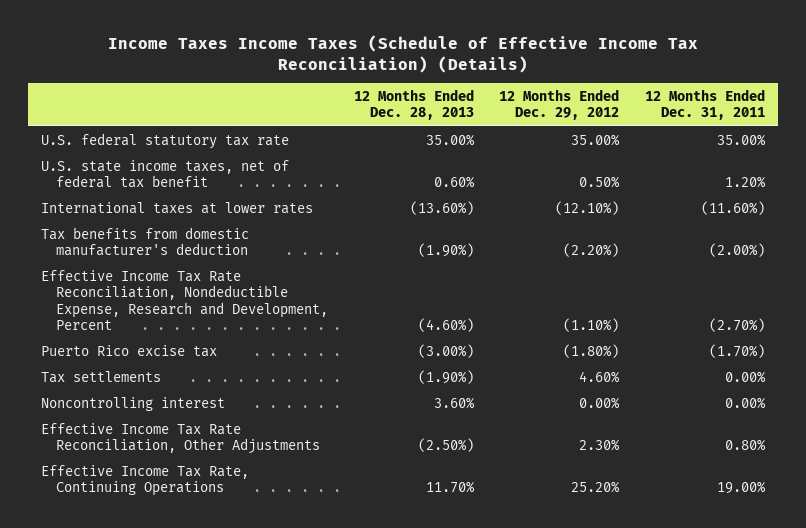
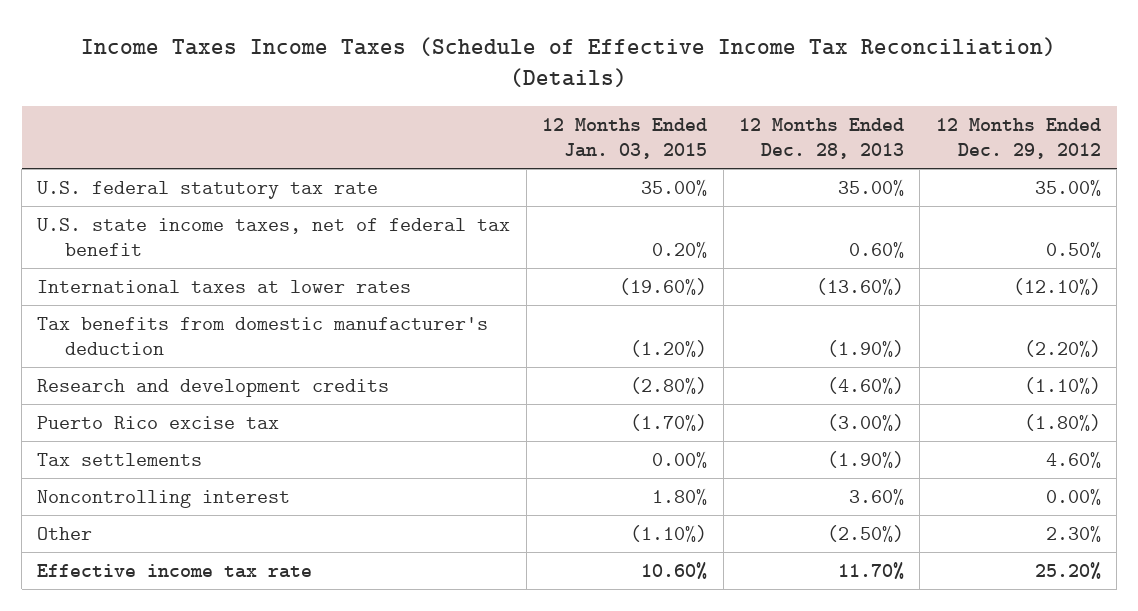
[645,88,766,121] 12 Months Ended Dec. 31, 2011 -> none
none -> [542,117,708,160] 12 Months Ended Jan. 03, 2015
[40,269,329,330] Effective Income Tax Rate Reconciliation, Nondeductible Expense, Research and Development, Percent -> [37,378,390,397] Research and development credits
[40,422,321,455] Effective Income Tax Rate Reconciliation, Other Adjustments -> [37,526,93,540] Other
[40,464,249,497] Effective Income Tax Rate, Continuing Operations -> [37,563,313,578] Effective income tax rate

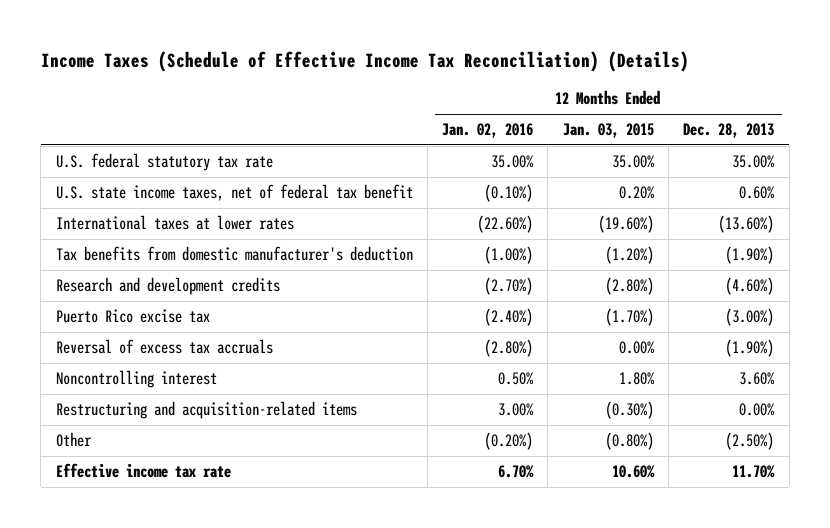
[81,36,1057,88] Income Taxes Income Taxes (Schedule of Effective Income Tax Reconciliation) (Details) -> [40,50,689,72] Income Taxes (Schedule of Effective Income Tax Reconciliation) (Details)
[935,117,1101,160] 12 Months Ended Dec. 29, 2012 -> none
none -> [442,123,534,139] Jan. 02, 2016
[37,452,203,466] Tax settlements -> [55,339,273,355] Reversal of excess tax accruals
none -> [55,401,357,420] Restructuring and acquisition-related items
[630,524,708,542] (1.10%) -> [604,432,654,451] (0.80%)

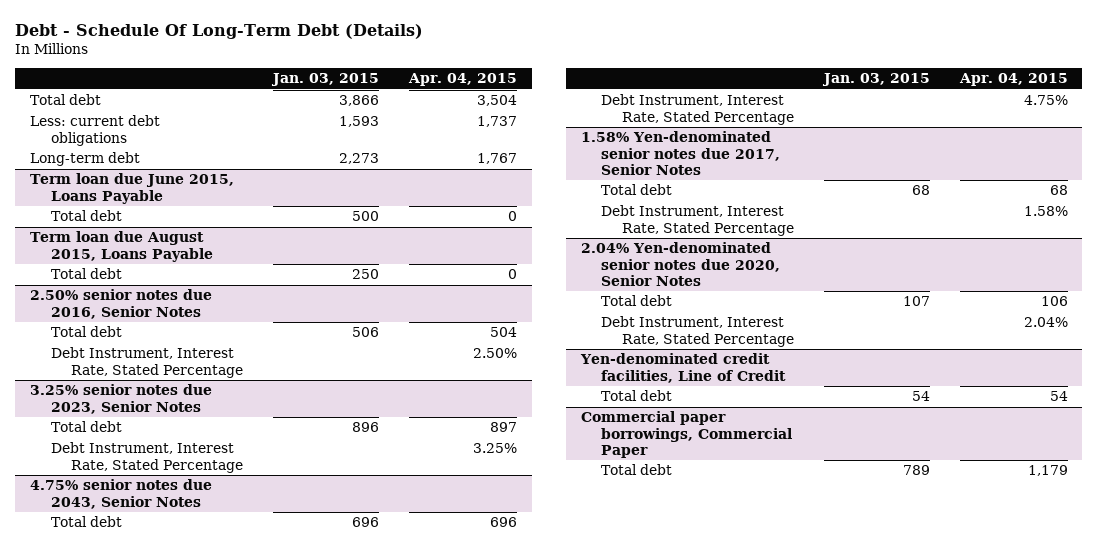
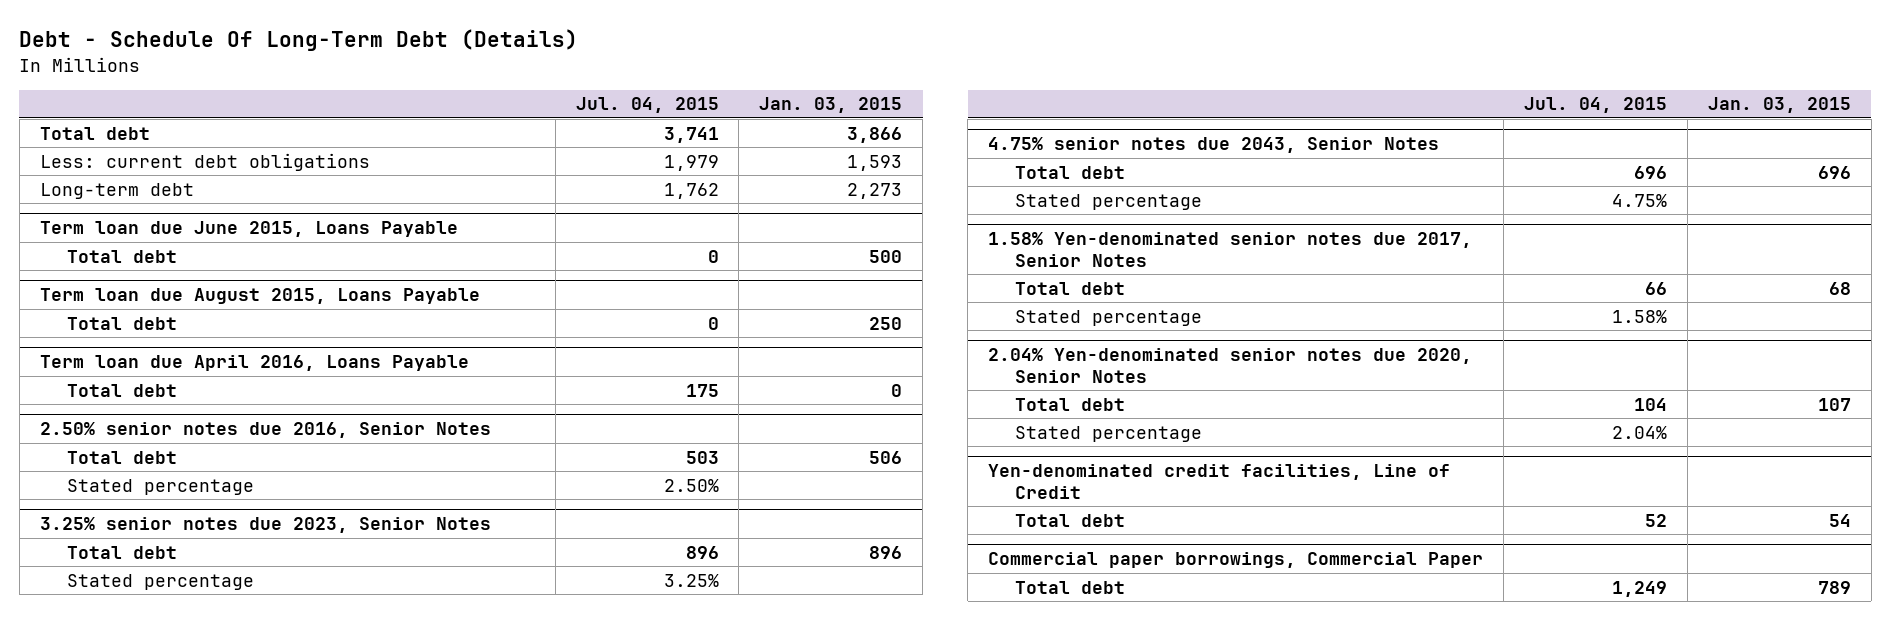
[407,73,517,87] Apr. 04, 2015 -> none
none -> [575,97,719,114] Jul. 04, 2015
none -> [39,355,469,372] Term loan due April 2016, Loans Payable
none -> [66,383,177,397] Total debt
[50,347,244,378] Debt Instrument, Interest Rate, Stated Percentage -> [66,478,254,495] Stated percentage
[50,442,244,473] Debt Instrument, Interest Rate, Stated Percentage -> [66,573,254,590] Stated percentage
[601,94,795,125] Debt Instrument, Interest Rate, Stated Percentage -> [1015,193,1203,210] Stated percentage
[601,205,795,236] Debt Instrument, Interest Rate, Stated Percentage -> [1015,309,1203,326] Stated percentage
[601,316,795,347] Debt Instrument, Interest Rate, Stated Percentage -> [1015,425,1203,442] Stated percentage

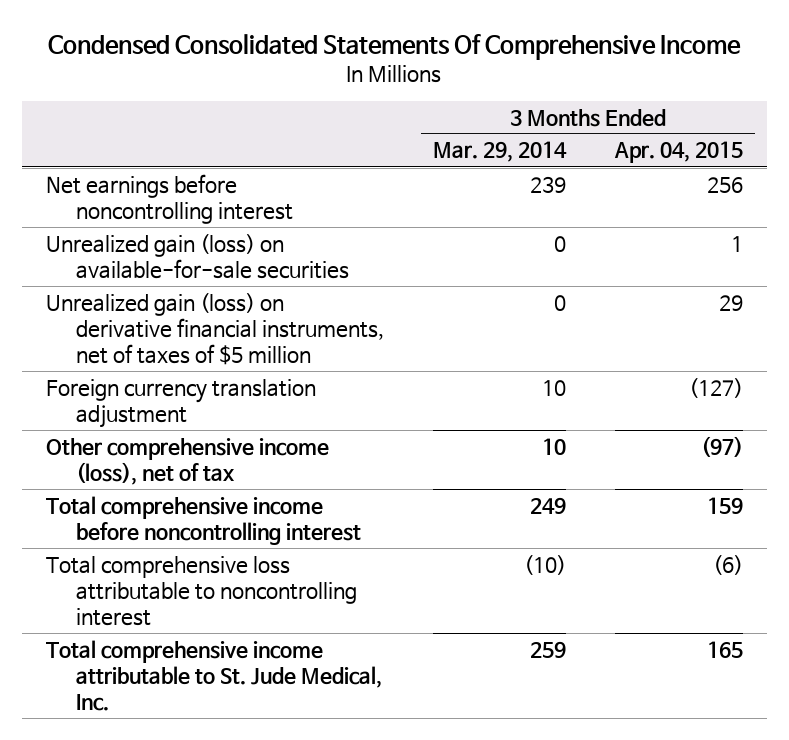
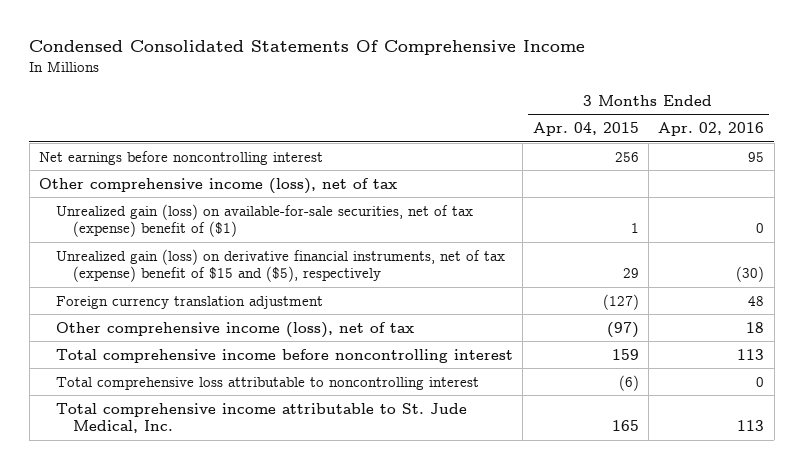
[432,141,567,163] Mar. 29, 2014 -> none
none -> [658,122,765,137] Apr. 02, 2016
none -> [39,177,398,194] Other comprehensive income (loss), net of tax
[46,233,350,279] Unrealized gain (loss) on available-for-sale securities -> [55,203,473,238] Unrealized gain (loss) on available-for-sale securities, net of tax (expense) benefit of ($1)
[46,292,385,365] Unrealized gain (loss) on derivative financial instruments, net of taxes of $5 million -> [55,248,505,283] Unrealized gain (loss) on derivative financial instruments, net of tax (expense) benefit of $15 and ($5), respectively

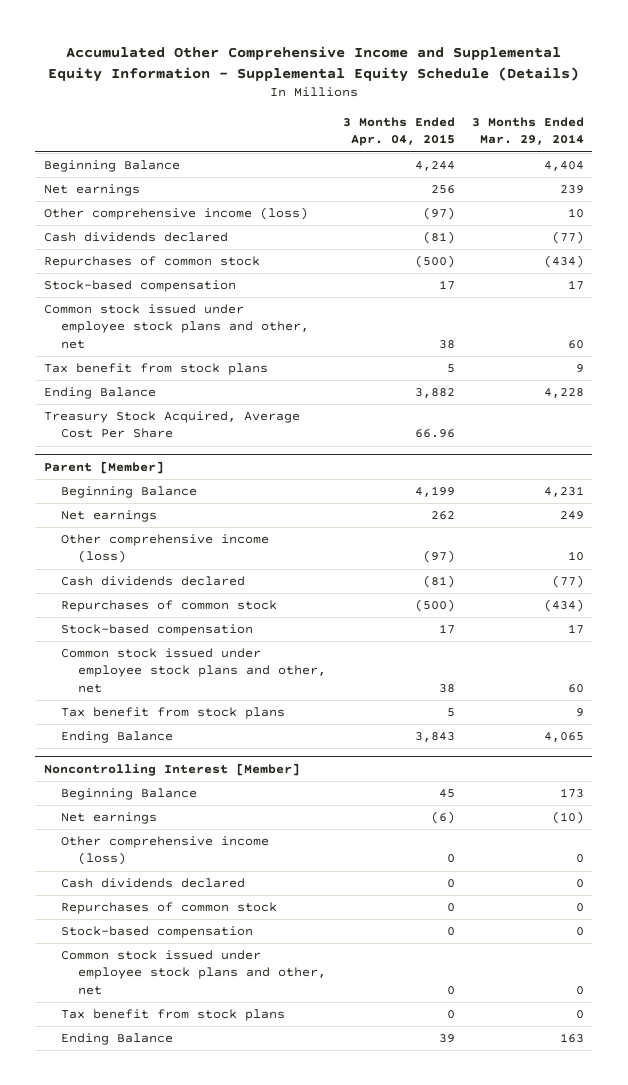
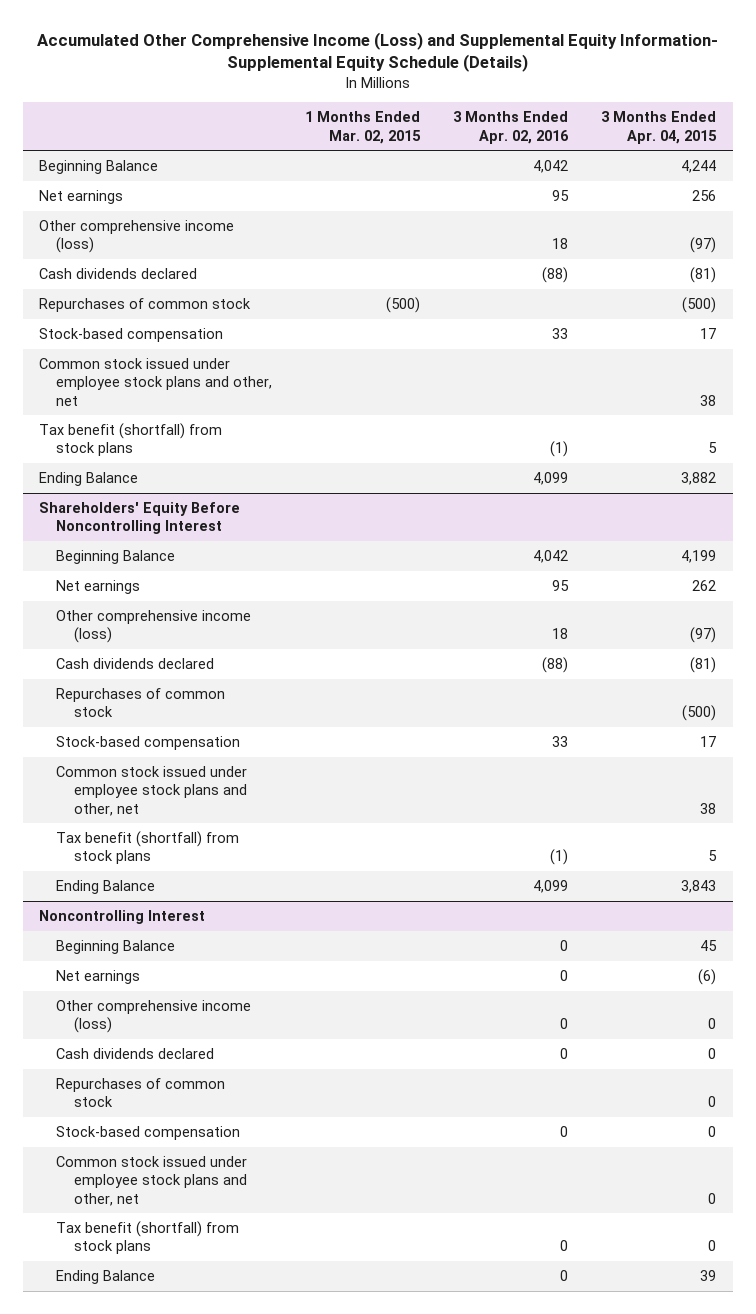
[47,45,579,82] Accumulated Other Comprehensive Income and Supplemental Equity Information - Supplemental Equity Schedule (Details) -> [36,31,718,73] Accumulated Other Comprehensive Income (Loss) and Supplemental Equity Information- Supplemental Equity Schedule (Details)
[471,117,584,146] 3 Months Ended Mar. 29, 2014 -> none
none -> [305,111,422,144] 1 Months Ended Mar. 02, 2015
none -> [453,111,570,144] 3 Months Ended Apr. 02, 2016
[43,363,268,376] Tax benefit from stock plans -> [39,423,223,457] Tax benefit (shortfall) from stock plans
[43,411,300,439] Treasury Stock Acquired, Average Cost Per Share -> none
[43,460,164,474] Parent [Member] -> [39,502,241,535] Shareholders' Equity Before Noncontrolling Interest
[61,707,286,720] Tax benefit from stock plans -> [56,831,240,865] Tax benefit (shortfall) from stock plans
[43,762,300,776] Noncontrolling Interest [Member] -> [39,910,206,925] Noncontrolling Interest
[61,1009,286,1022] Tax benefit from stock plans -> [56,1221,240,1255] Tax benefit (shortfall) from stock plans

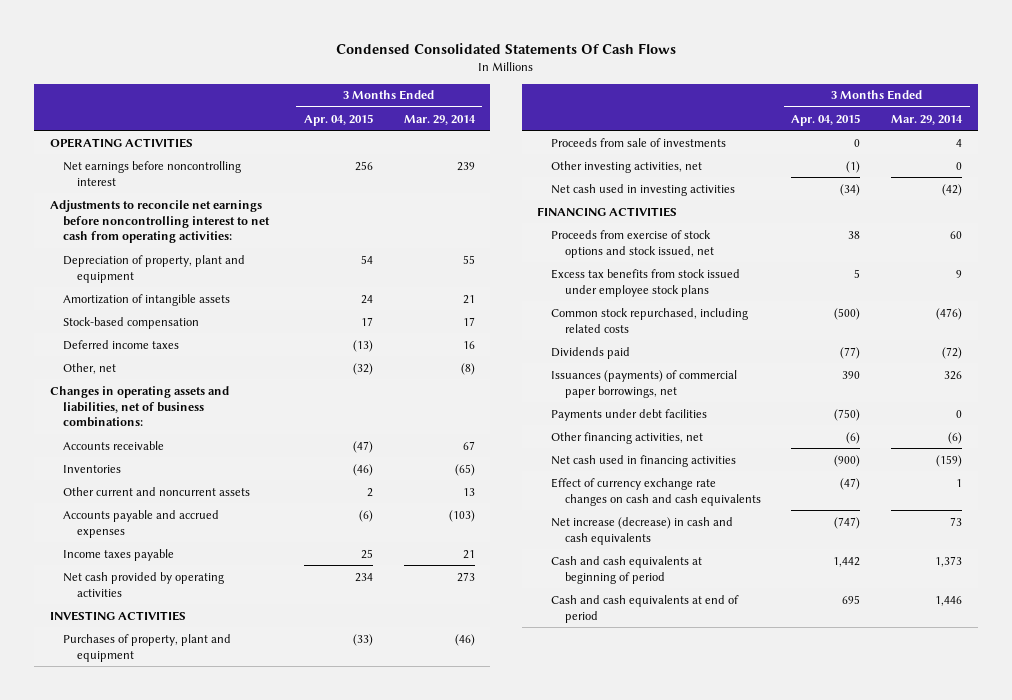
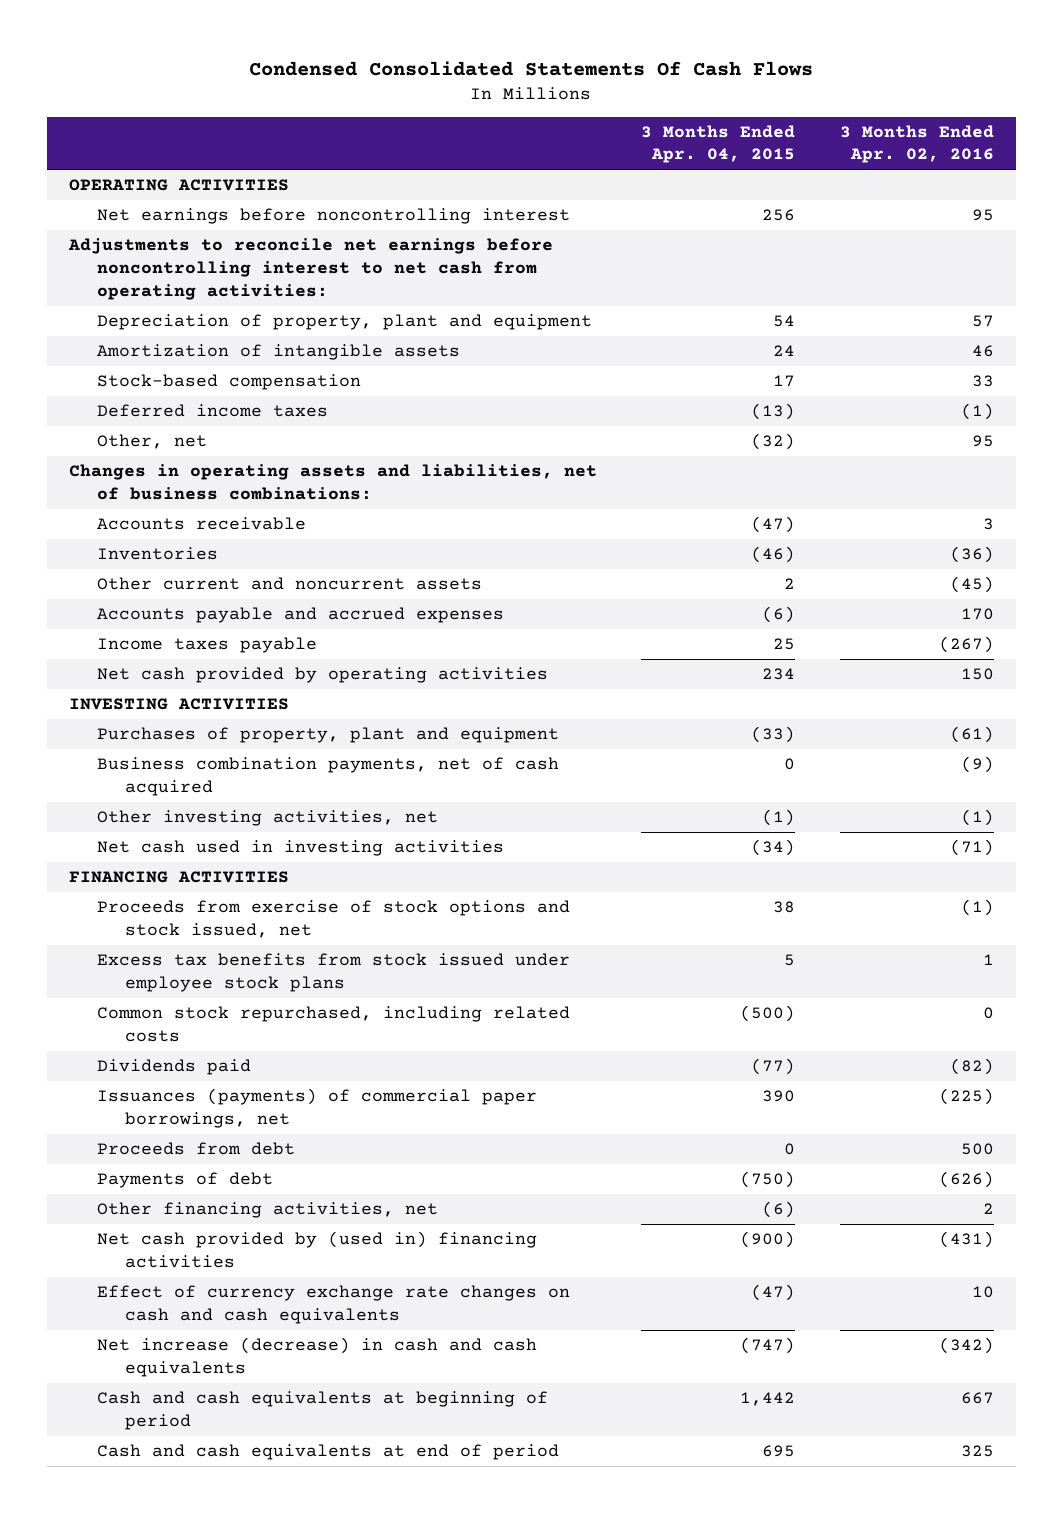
[403,114,476,125] Mar. 29, 2014 -> none
none -> [839,124,994,164] 3 Months Ended Apr. 02, 2016
[550,137,726,147] Proceeds from sale of investments -> none
none -> [96,757,559,796] Business combination payments, net of cash acquired
none -> [96,1142,295,1156] Proceeds from debt
[550,408,707,421] Payments under debt facilities -> [96,1172,273,1189] Payments of debt
[550,454,736,467] Net cash used in financing activities -> [96,1231,537,1268] Net cash provided by (used in) financing activities

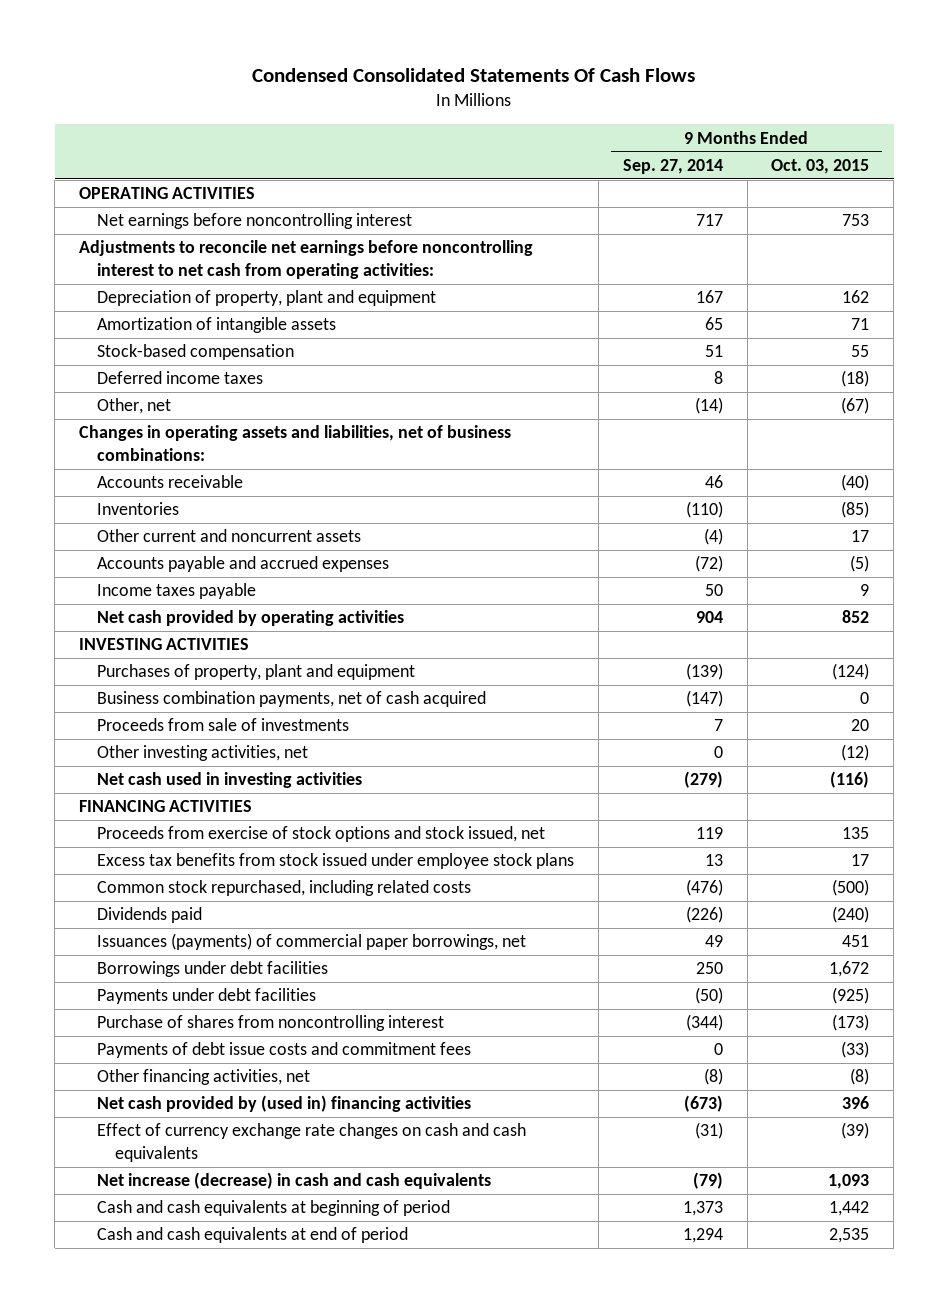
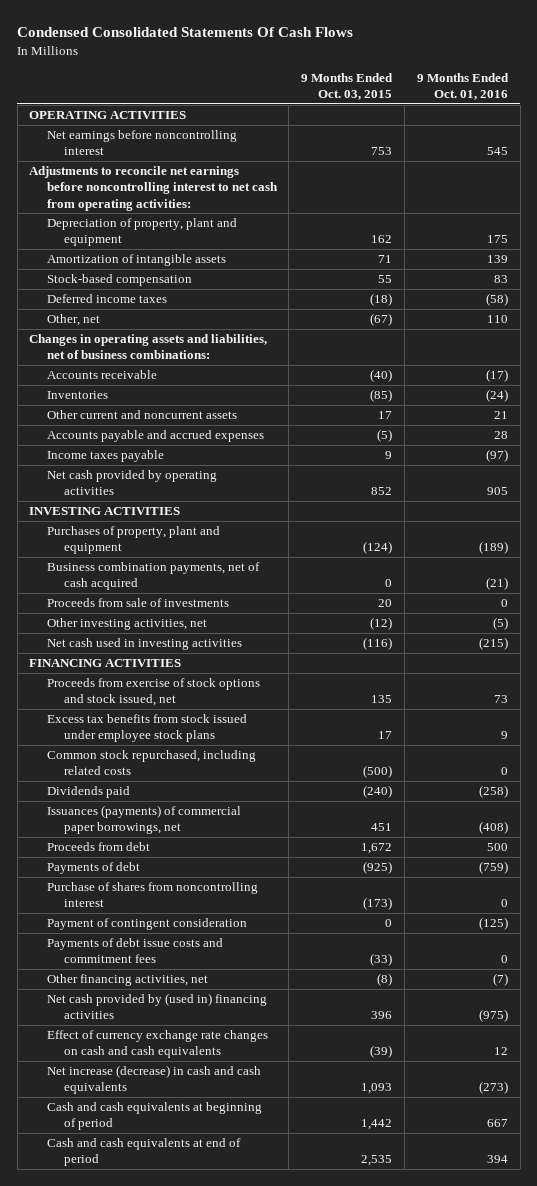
[622,158,723,174] Sep. 27, 2014 -> none
none -> [416,72,509,101] 9 Months Ended Oct. 01, 2016
[97,961,329,978] Borrowings under debt facilities -> [46,842,150,852] Proceeds from debt
[97,988,317,1005] Payments under debt facilities -> [46,862,140,875] Payments of debt
none -> [46,918,247,931] Payment of contingent consideration

